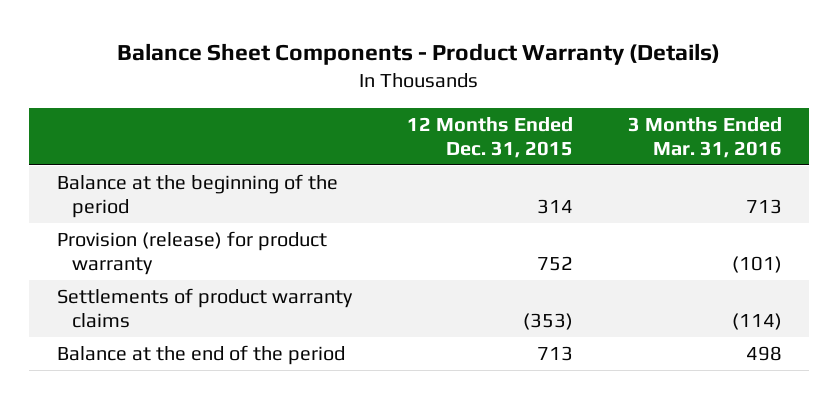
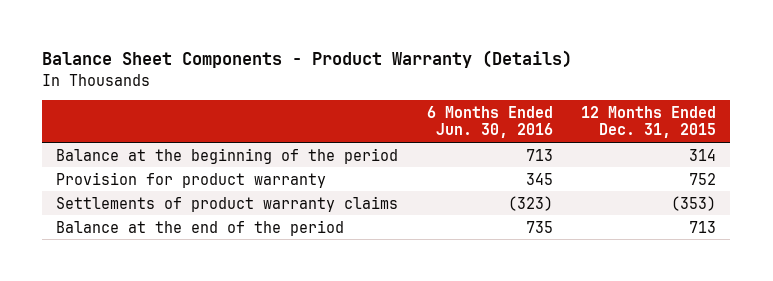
[627,116,782,158] 3 Months Ended Mar. 31, 2016 -> none
none -> [426,105,553,139] 6 Months Ended Jun. 30, 2016
[56,231,327,276] Provision (release) for product warranty -> [56,171,327,188] Provision for product warranty

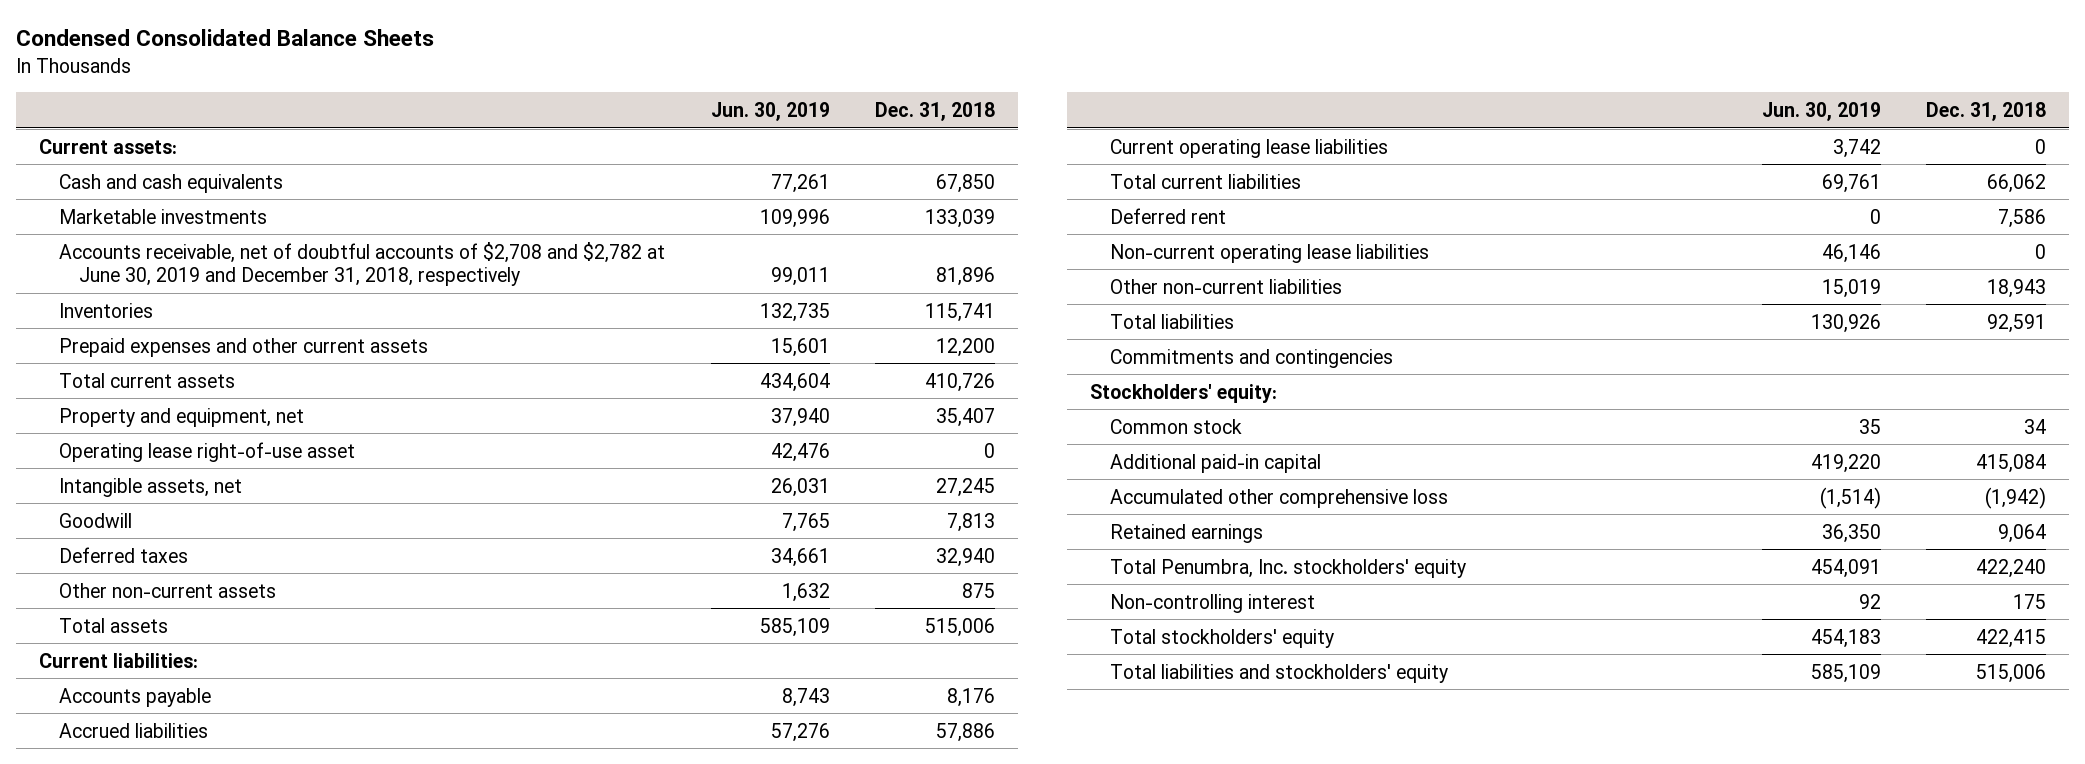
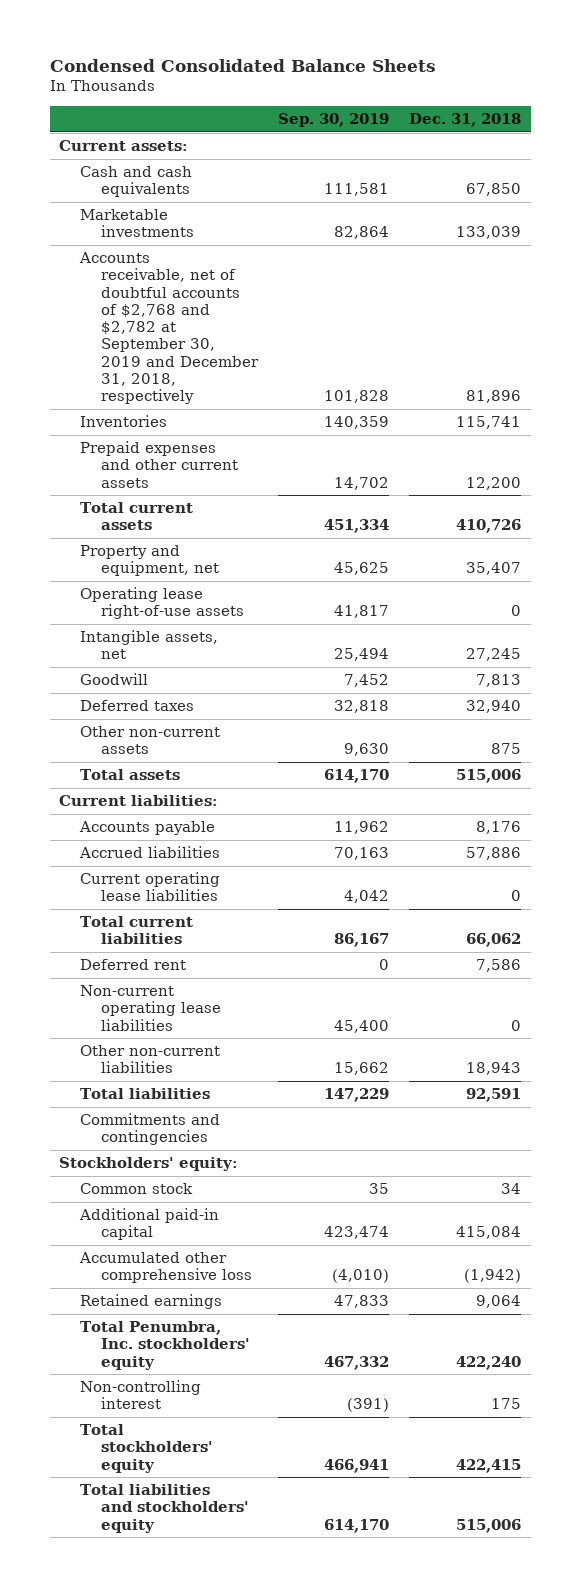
[710,101,830,121] Jun. 30, 2019 -> none
none -> [277,112,389,127] Sep. 30, 2019
[58,241,665,287] Accounts receivable, net of doubtful accounts of $2,708 and $2,782 at June 30, 2019 and December 31, 2018, respectively -> [79,252,260,405] Accounts receivable, net of doubtful accounts of $2,768 and $2,782 at September 30, 2019 and December 31, 2018, respectively
[58,441,355,462] Operating lease right-of-use asset -> [80,587,245,620] Operating lease right-of-use assets

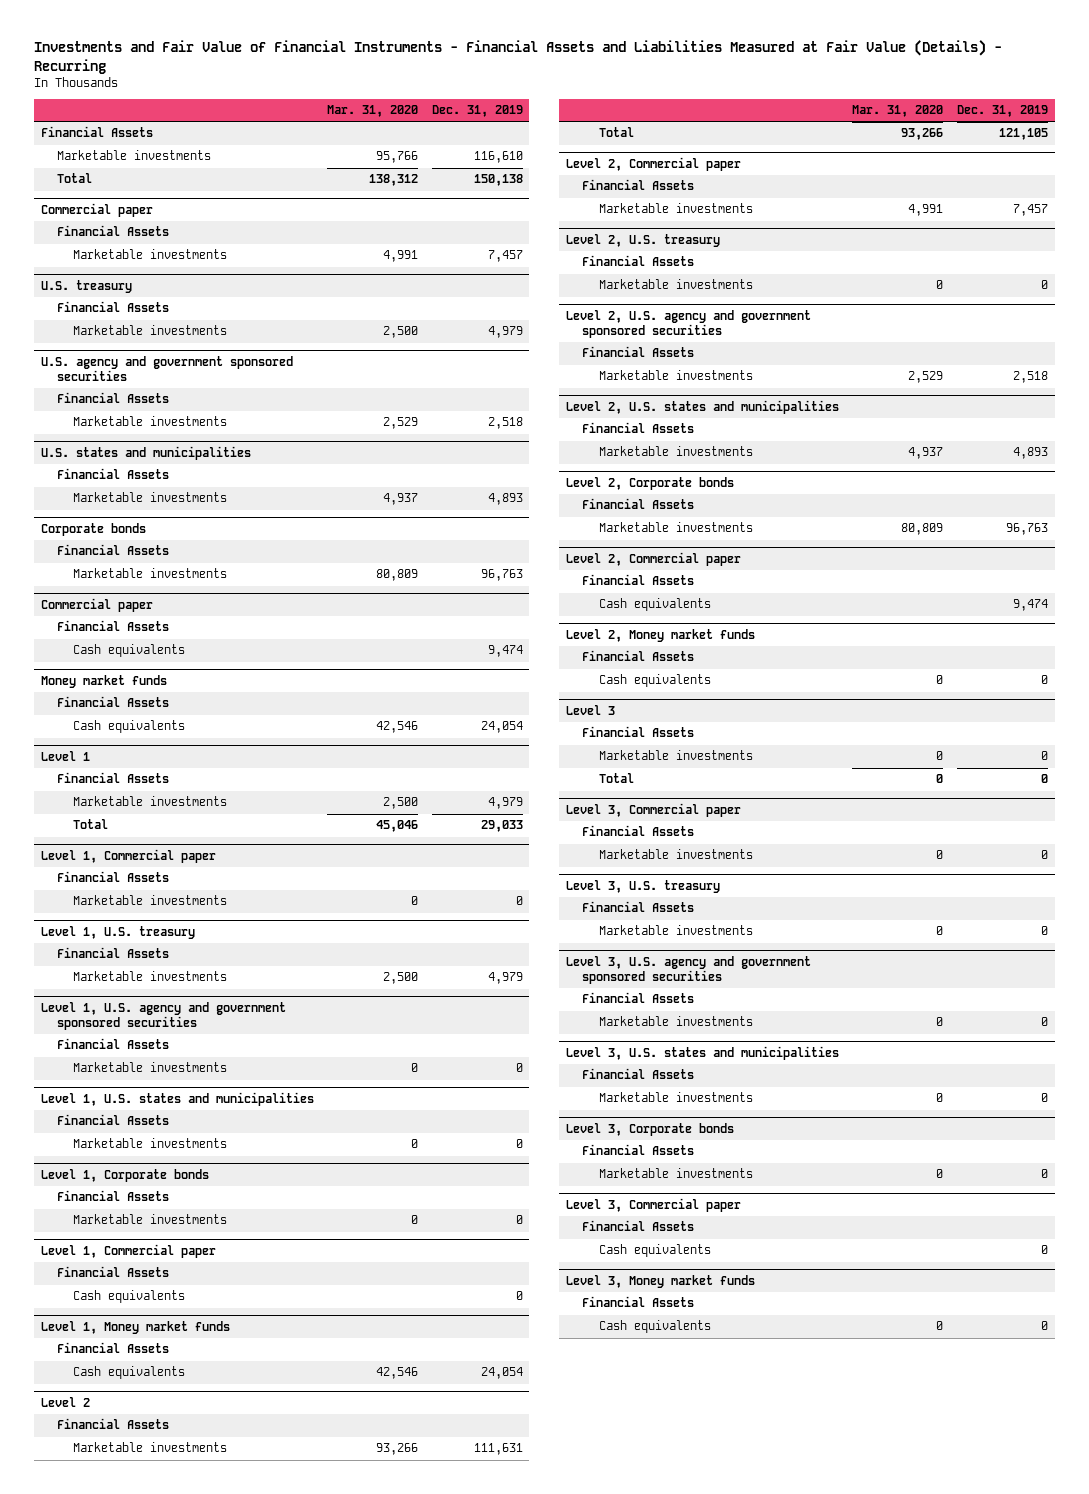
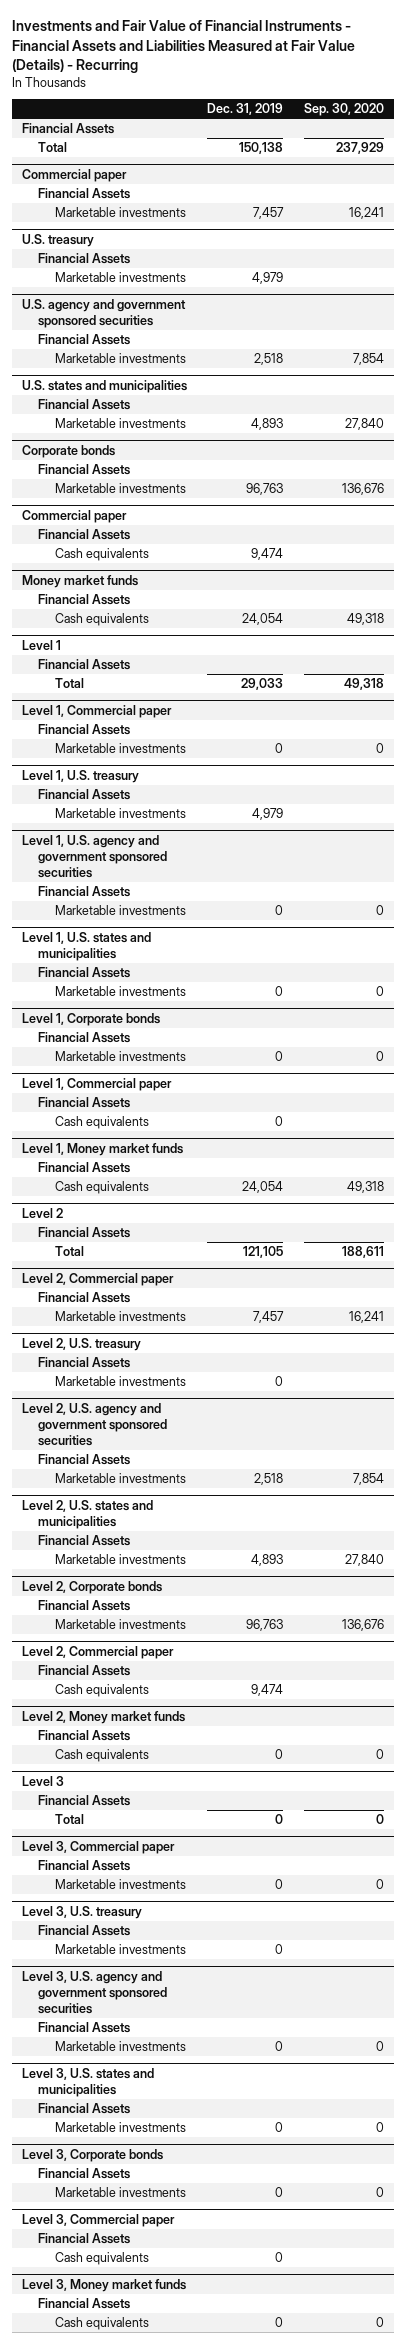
[327,105,419,118] Mar. 31, 2020 -> none
none -> [303,103,384,117] Sep. 30, 2020
[57,150,212,161] Marketable investments -> none
[73,796,228,807] Marketable investments -> none
[73,1442,228,1453] Marketable investments -> none
[598,750,753,761] Marketable investments -> none

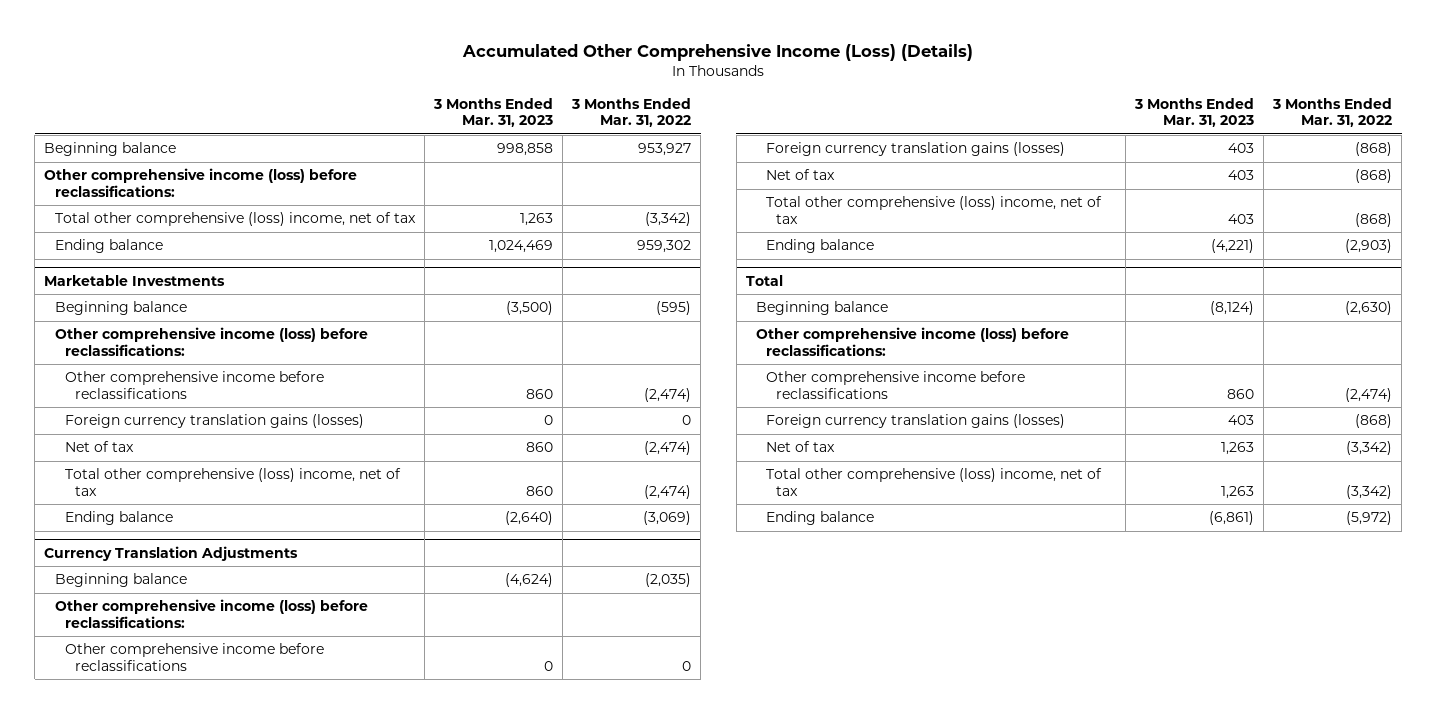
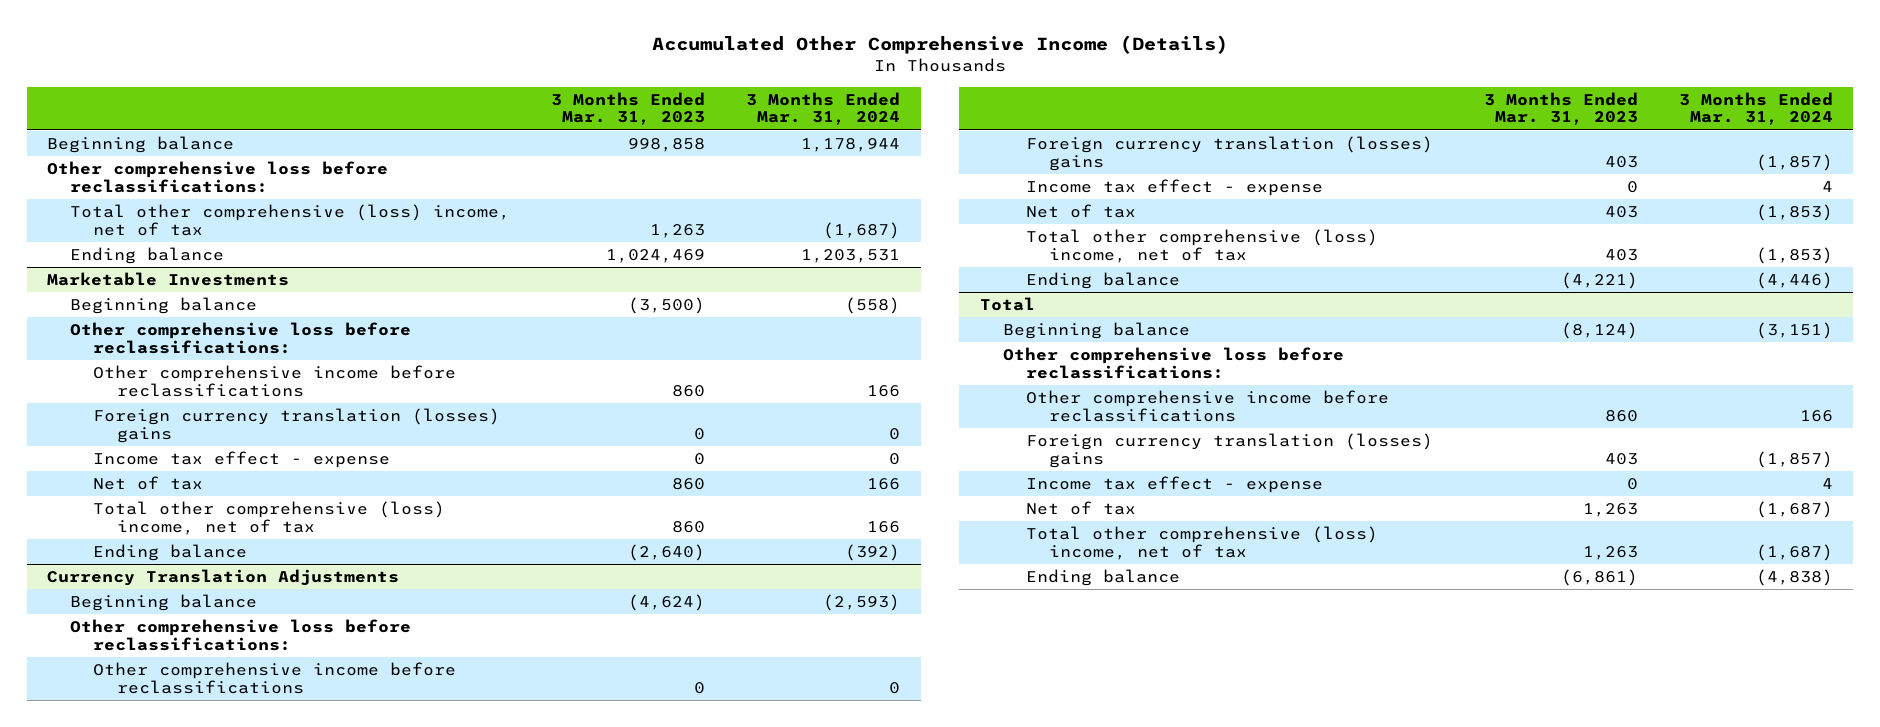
[462,43,974,61] Accumulated Other Comprehensive Income (Loss) (Details) -> [651,35,1228,55] Accumulated Other Comprehensive Income (Details)
[570,97,691,128] 3 Months Ended Mar. 31, 2022 -> none
none -> [746,91,901,126] 3 Months Ended Mar. 31, 2024
[44,168,358,198] Other comprehensive income (loss) before reclassifications: -> [47,160,389,193] Other comprehensive loss before reclassifications:
[54,327,368,357] Other comprehensive income (loss) before reclassifications: -> [70,321,412,354] Other comprehensive loss before reclassifications:
[64,414,364,429] Foreign currency translation gains (losses) -> [93,407,501,443] Foreign currency translation (losses) gains
none -> [93,450,391,468] Income tax effect - expense
[54,599,368,629] Other comprehensive income (loss) before reclassifications: -> [70,618,412,651] Other comprehensive loss before reclassifications:
[765,142,1065,157] Foreign currency translation gains (losses) -> [1025,135,1433,171] Foreign currency translation (losses) gains
none -> [1025,178,1323,196] Income tax effect - expense
[755,327,1069,357] Other comprehensive income (loss) before reclassifications: -> [1002,346,1344,379] Other comprehensive loss before reclassifications:
[765,414,1065,429] Foreign currency translation gains (losses) -> [1025,432,1433,468] Foreign currency translation (losses) gains
none -> [1025,475,1323,493] Income tax effect - expense

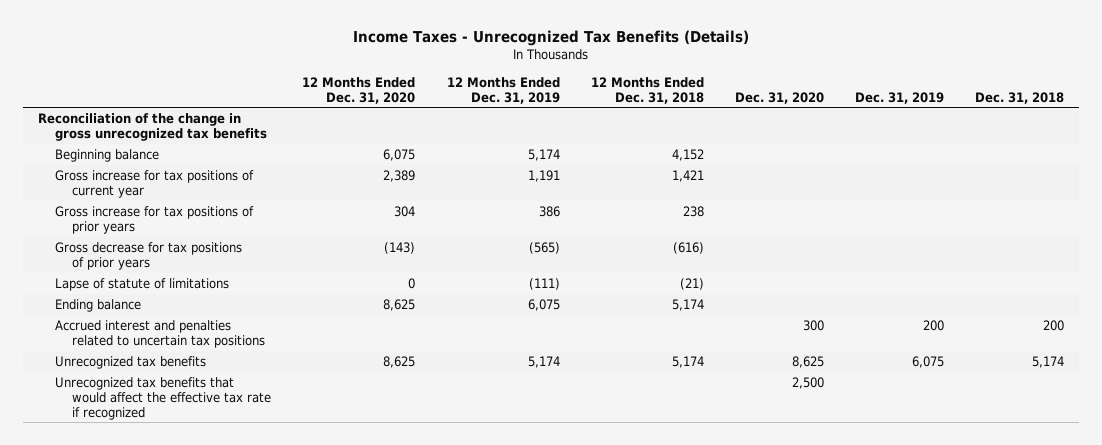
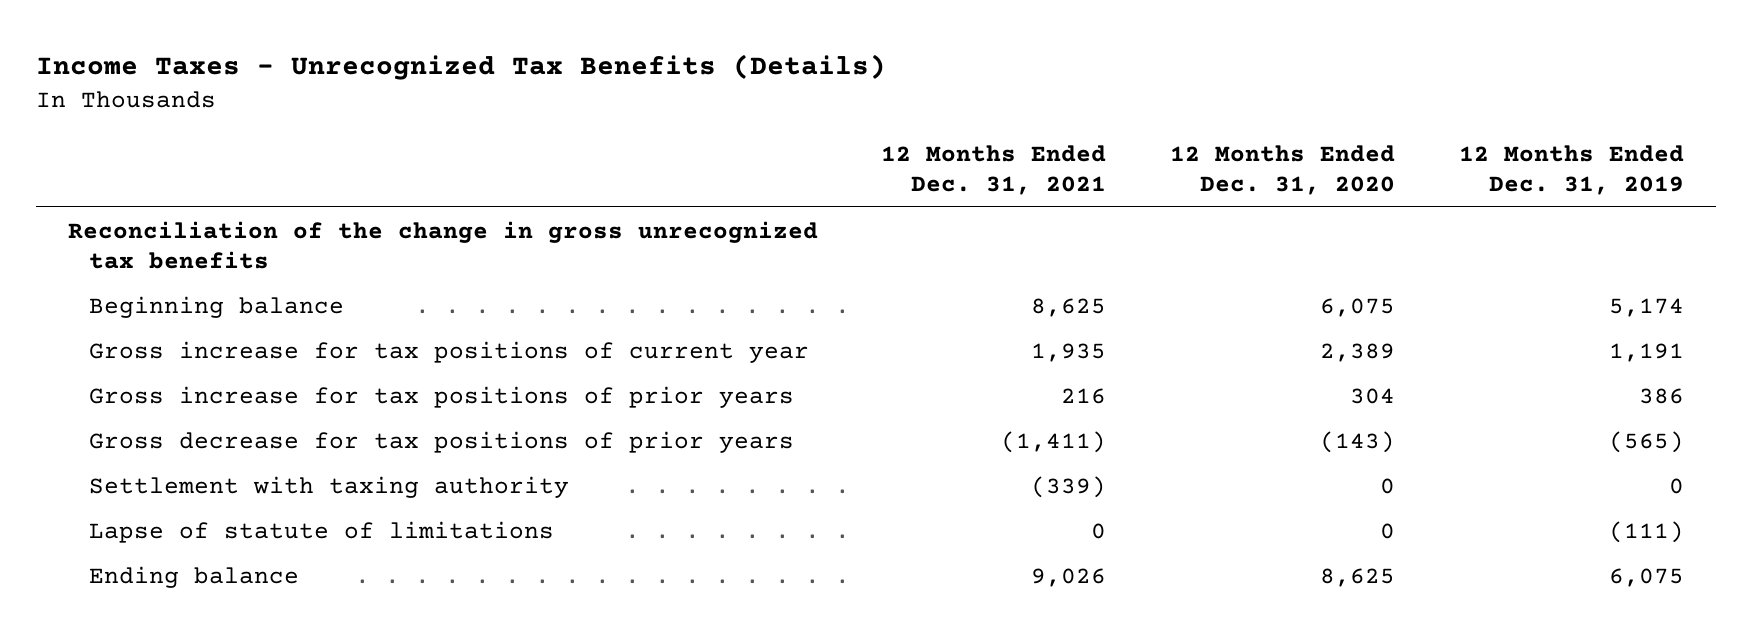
[590,76,704,104] 12 Months Ended Dec. 31, 2018 -> none
[734,91,824,104] Dec. 31, 2020 -> none
[854,91,944,104] Dec. 31, 2019 -> none
[974,91,1064,104] Dec. 31, 2018 -> none
none -> [881,145,1107,196] 12 Months Ended Dec. 31, 2021
none -> [88,475,569,498] Settlement with taxing authority
[55,320,266,348] Accrued interest and penalties related to uncertain tax positions -> none
[55,356,207,370] Unrecognized tax benefits -> none
[55,377,272,420] Unrecognized tax benefits that would affect the effective tax rate if recognized -> none

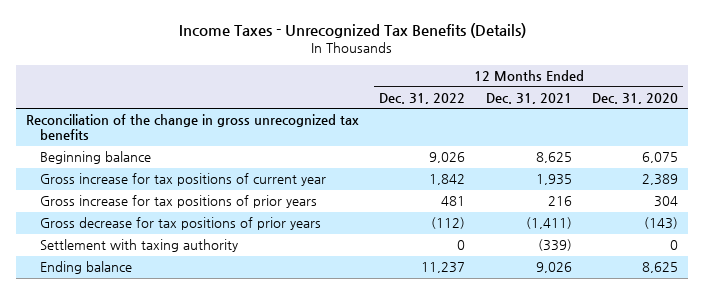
[1458,145,1684,196] 12 Months Ended Dec. 31, 2019 -> none
none -> [379,92,466,104] Dec. 31, 2022
[88,520,554,543] Lapse of statute of limitations -> none

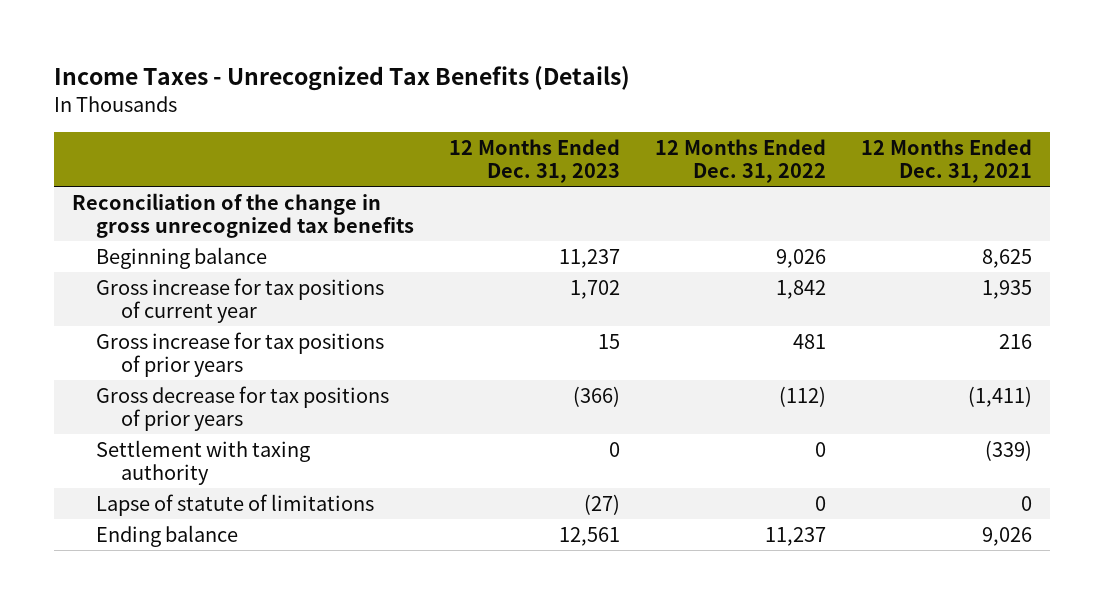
[592,92,679,104] Dec. 31, 2020 -> none
none -> [449,138,621,184] 12 Months Ended Dec. 31, 2023
none -> [96,493,375,516] Lapse of statute of limitations

